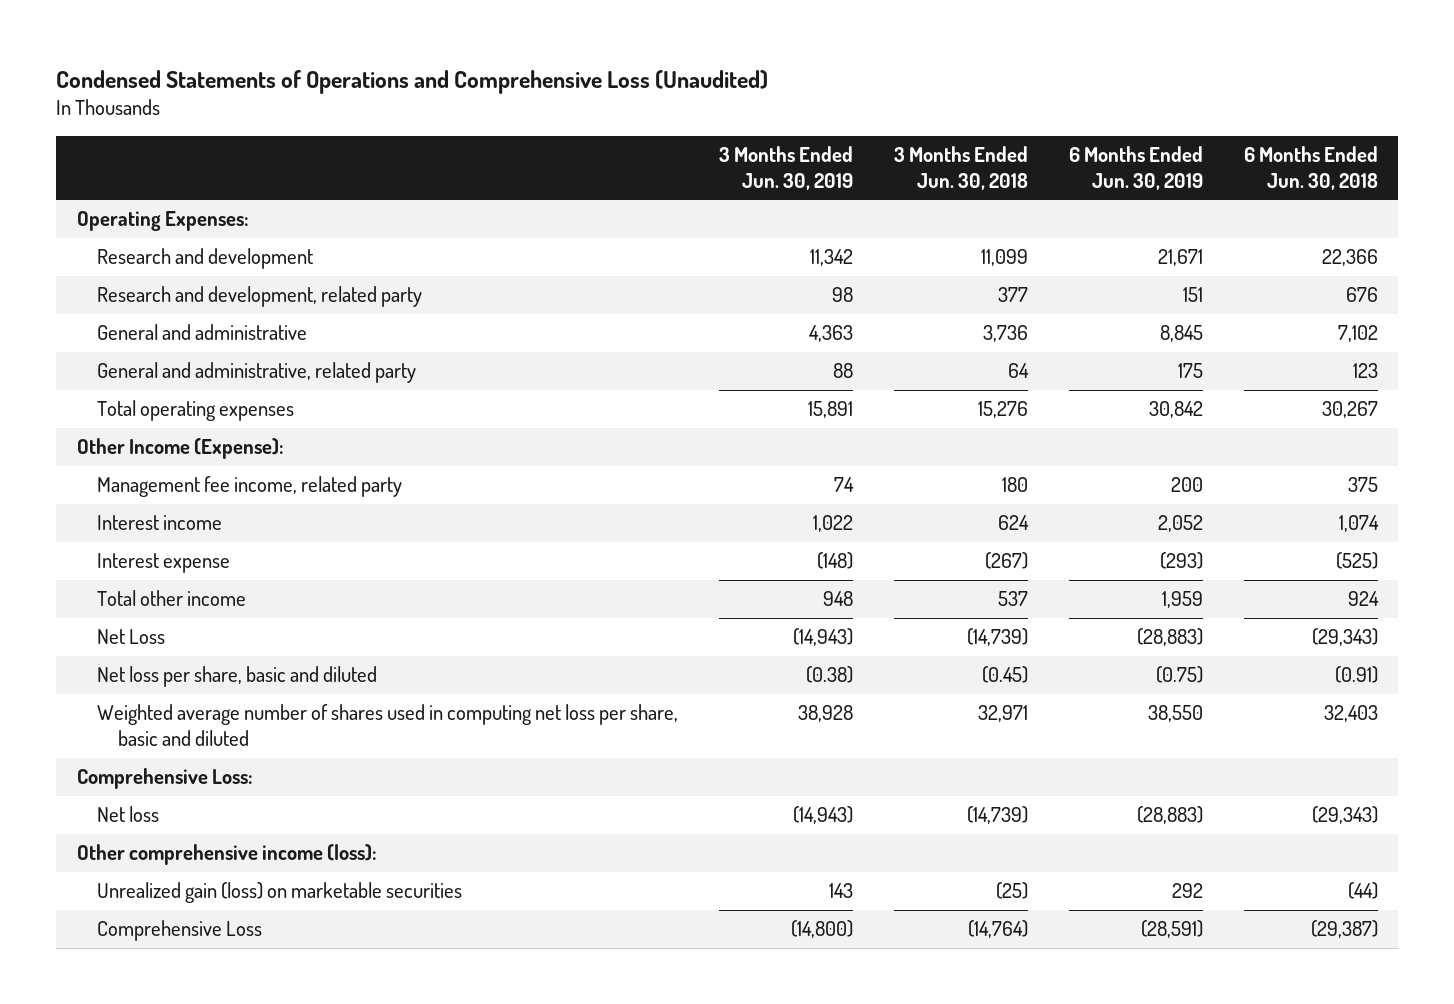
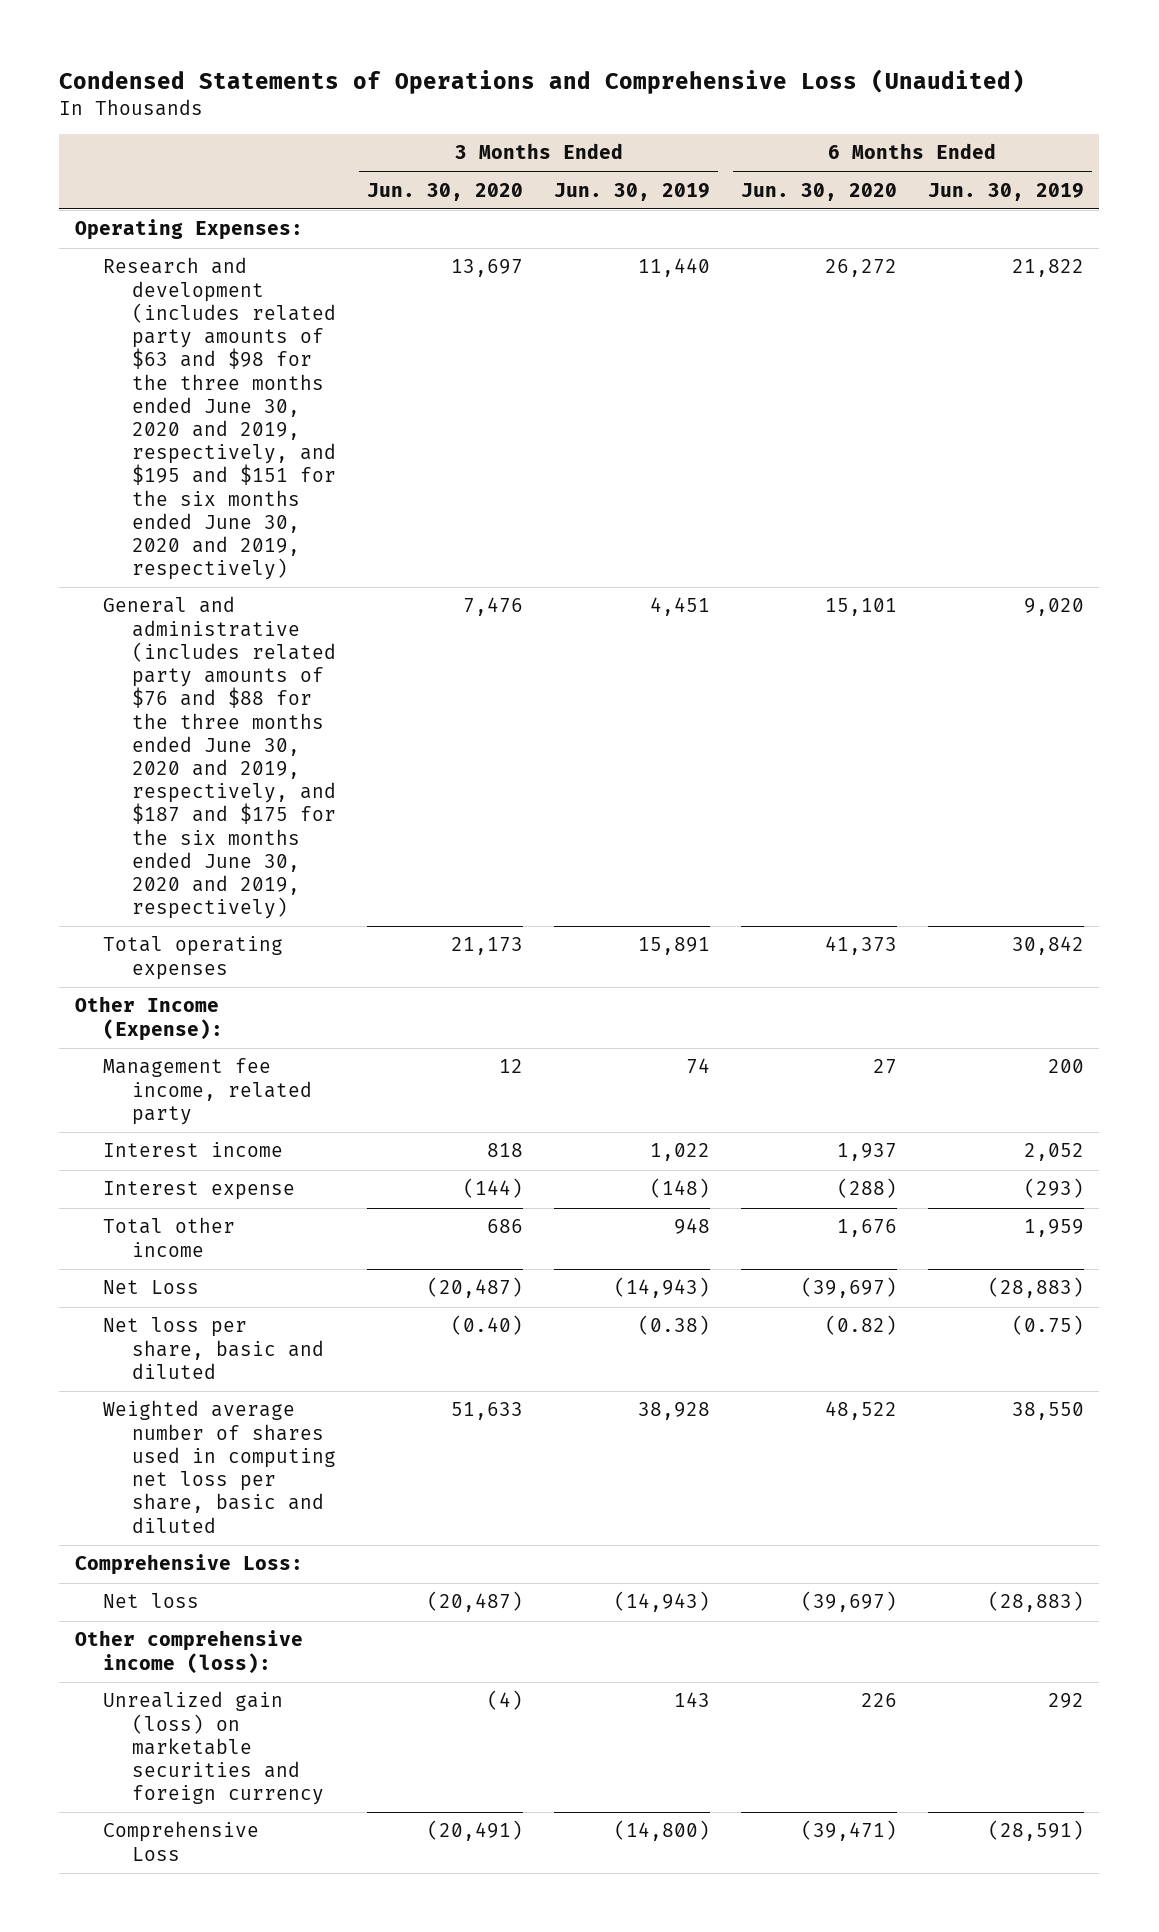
[893,145,1028,191] 3 Months Ended Jun. 30, 2018 -> none
[1243,145,1378,191] 6 Months Ended Jun. 30, 2018 -> none
none -> [367,182,524,201] Jun. 30, 2020
none -> [741,182,898,201] Jun. 30, 2020
[97,248,314,270] Research and development -> none
[97,286,423,308] Research and development, related party -> none
[97,324,308,341] General and administrative -> none
[97,362,417,384] General and administrative, related party -> none
none -> [103,257,337,581] Research and development (includes related party amounts of $63 and $98 for the three months ended June 30, 2020 and 2019, respectively, and $195 and $151 for the six months ended June 30, 2020 and 2019, respectively)
none -> [103,596,337,920] General and administrative (includes related party amounts of $76 and $88 for the three months ended June 30, 2020 and 2019, respectively, and $187 and $175 for the six months ended June 30, 2020 and 2019, respectively)
[97,882,463,904] Unrealized gain (loss) on marketable securities -> [103,1691,325,1806] Unrealized gain (loss) on marketable securities and foreign currency

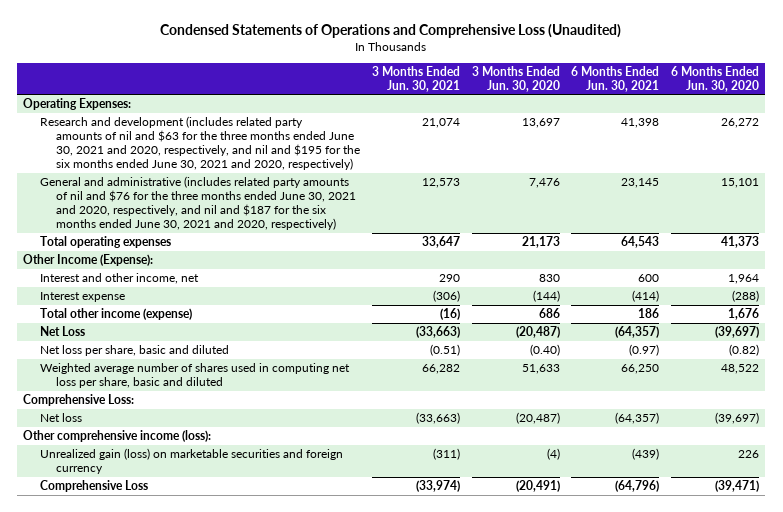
[554,182,711,201] Jun. 30, 2019 -> none
[927,182,1084,201] Jun. 30, 2019 -> none
none -> [371,65,460,92] 3 Months Ended Jun. 30, 2021
none -> [571,65,660,92] 6 Months Ended Jun. 30, 2021
[103,257,337,581] Research and development (includes related party amounts of $63 and $98 for the three months ended June 30, 2020 and 2019, respectively, and $195 and $151 for the six months ended June 30, 2020 and 2019, respectively) -> [39,116,360,171] Research and development (includes related party amounts of nil and $63 for the three months ended June 30, 2021 and 2020, respectively, and nil and $195 for the six months ended June 30, 2021 and 2020, respectively)
[103,596,337,920] General and administrative (includes related party amounts of $76 and $88 for the three months ended June 30, 2020 and 2019, respectively, and $187 and $175 for the six months ended June 30, 2020 and 2019, respectively) -> [39,176,356,231] General and administrative (includes related party amounts of nil and $76 for the three months ended June 30, 2021 and 2020, respectively, and nil and $187 for the six months ended June 30, 2021 and 2020, respectively)
[103,1058,313,1125] Management fee income, related party -> none
[103,1142,284,1158] Interest income -> [39,273,199,285] Interest and other income, net
[487,1143,524,1158] 818 -> [538,274,560,283] 830
[837,1143,898,1162] 1,937 -> [728,274,760,285] 1,964
[103,1217,236,1257] Total other income -> [39,308,192,321] Total other income (expense)

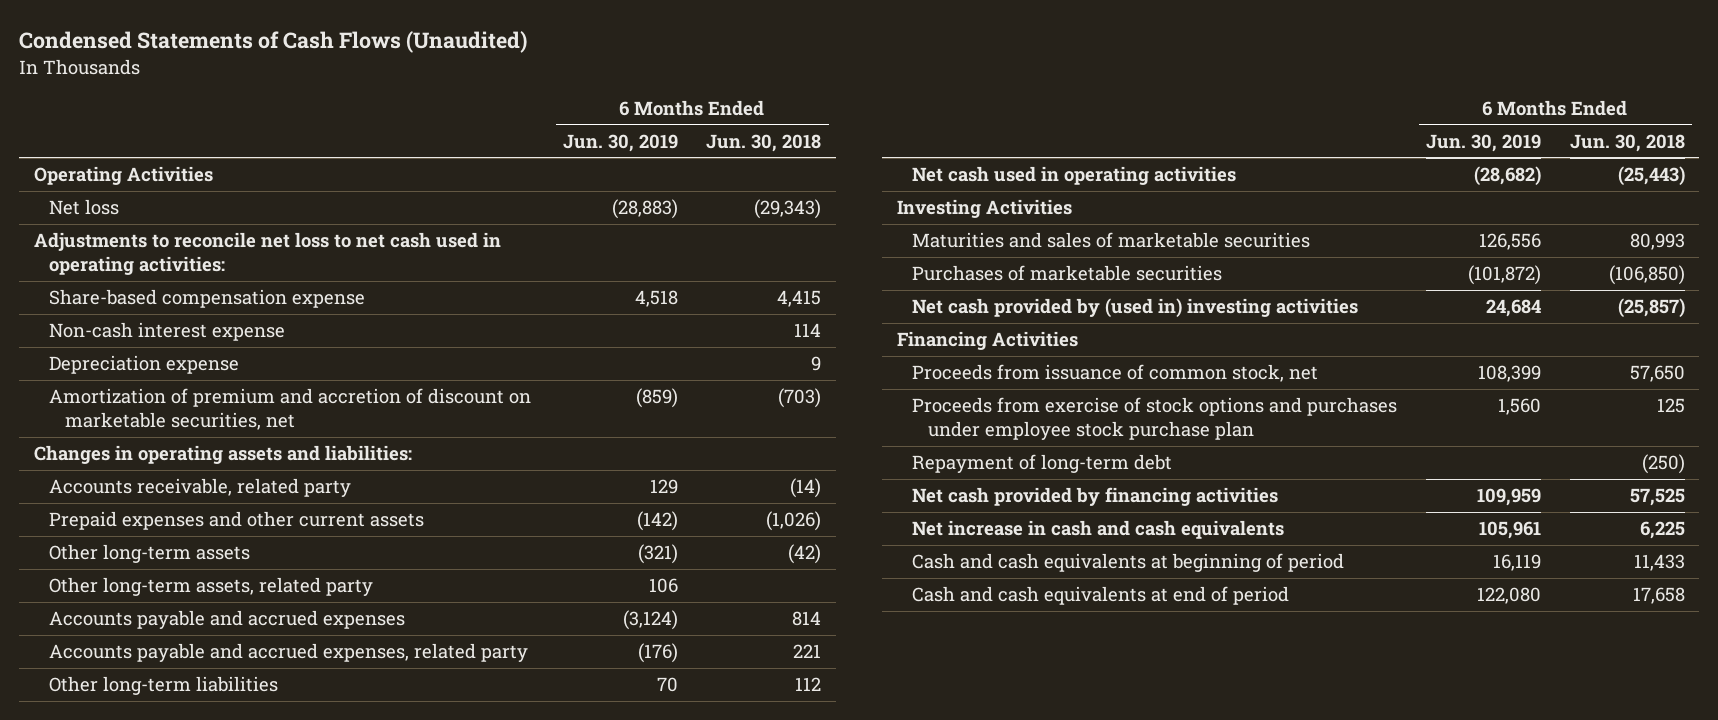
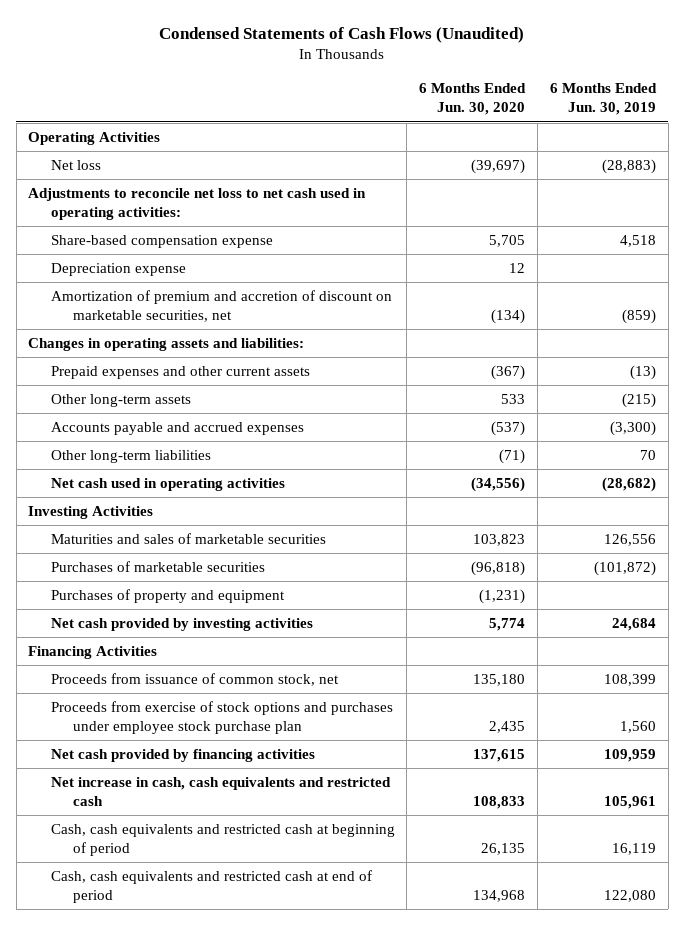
[706,133,822,152] Jun. 30, 2018 -> none
none -> [419,83,527,116] 6 Months Ended Jun. 30, 2020
[49,322,286,342] Non-cash interest expense -> none
[49,478,352,498] Accounts receivable, related party -> none
[49,577,374,597] Other long-term assets, related party -> none
[49,643,529,663] Accounts payable and accrued expenses, related party -> none
[636,511,678,532] (142) -> [629,364,656,380] (13)
[637,544,678,565] (321) -> [621,392,656,408] (215)
[622,610,678,631] (3,124) -> [609,420,656,436] (3,300)
none -> [50,588,285,603] Purchases of property and equipment
[912,298,1359,319] Net cash provided by (used in) investing activities -> [50,617,313,631] Net cash provided by investing activities
[912,454,1173,474] Repayment of long-term debt -> none
[912,520,1285,540] Net increase in cash and cash equivalents -> [50,776,391,807] Net increase in cash, cash equivalents and restricted cash
[912,553,1345,573] Cash and cash equivalents at beginning of period -> [50,823,395,857] Cash, cash equivalents and restricted cash at beginning of period
[912,586,1290,606] Cash and cash equivalents at end of period -> [50,869,372,904] Cash, cash equivalents and restricted cash at end of period

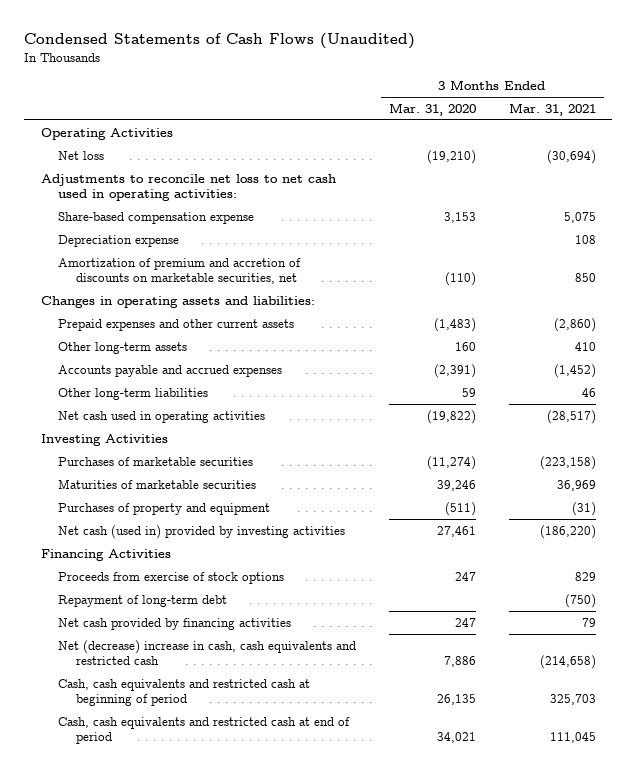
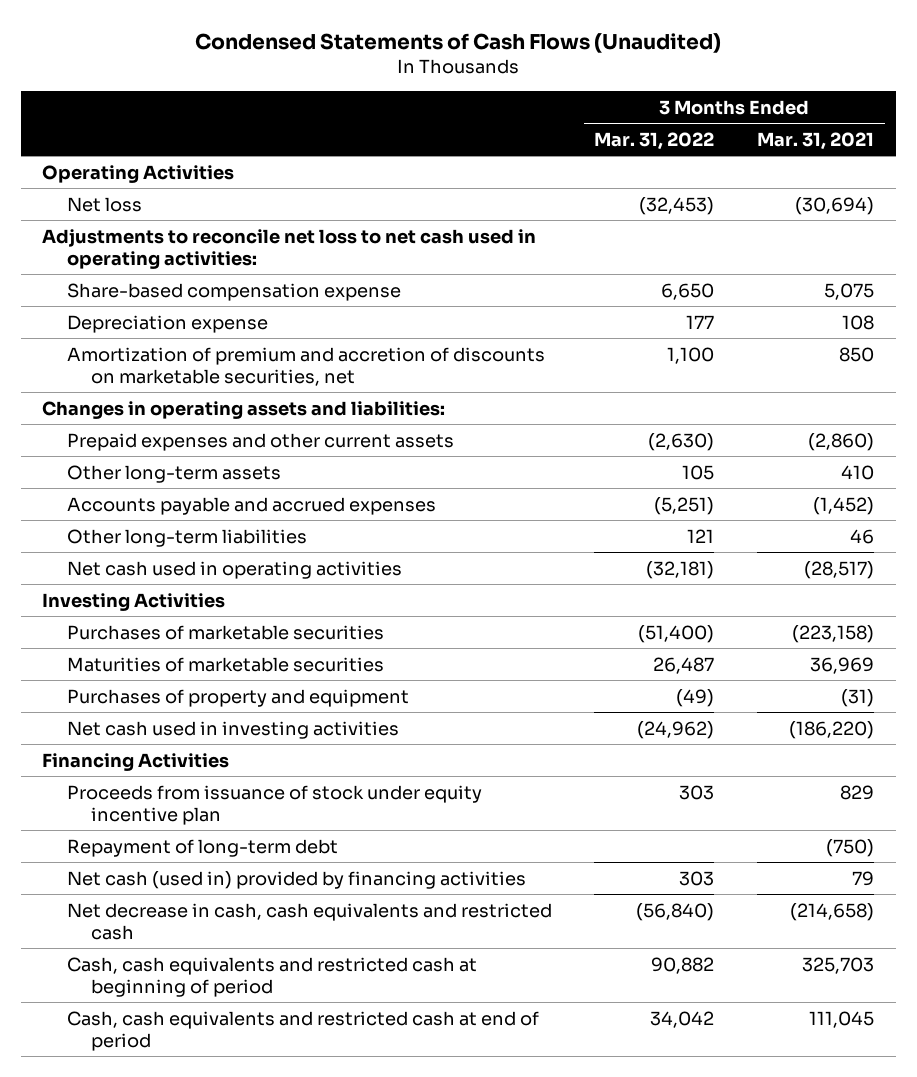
[389,103,477,117] Mar. 31, 2020 -> none
none -> [594,131,715,150] Mar. 31, 2022
[58,524,346,539] Net cash (used in) provided by investing activities -> [66,720,399,739] Net cash used in investing activities
[58,571,285,584] Proceeds from exercise of stock options -> [66,784,482,825] Proceeds from issuance of stock under equity incentive plan
[58,617,292,630] Net cash provided by financing activities -> [66,870,526,889] Net cash (used in) provided by financing activities
[58,639,357,665] Net (decrease) increase in cash, cash equivalents and restricted cash -> [66,902,552,940] Net decrease in cash, cash equivalents and restricted cash

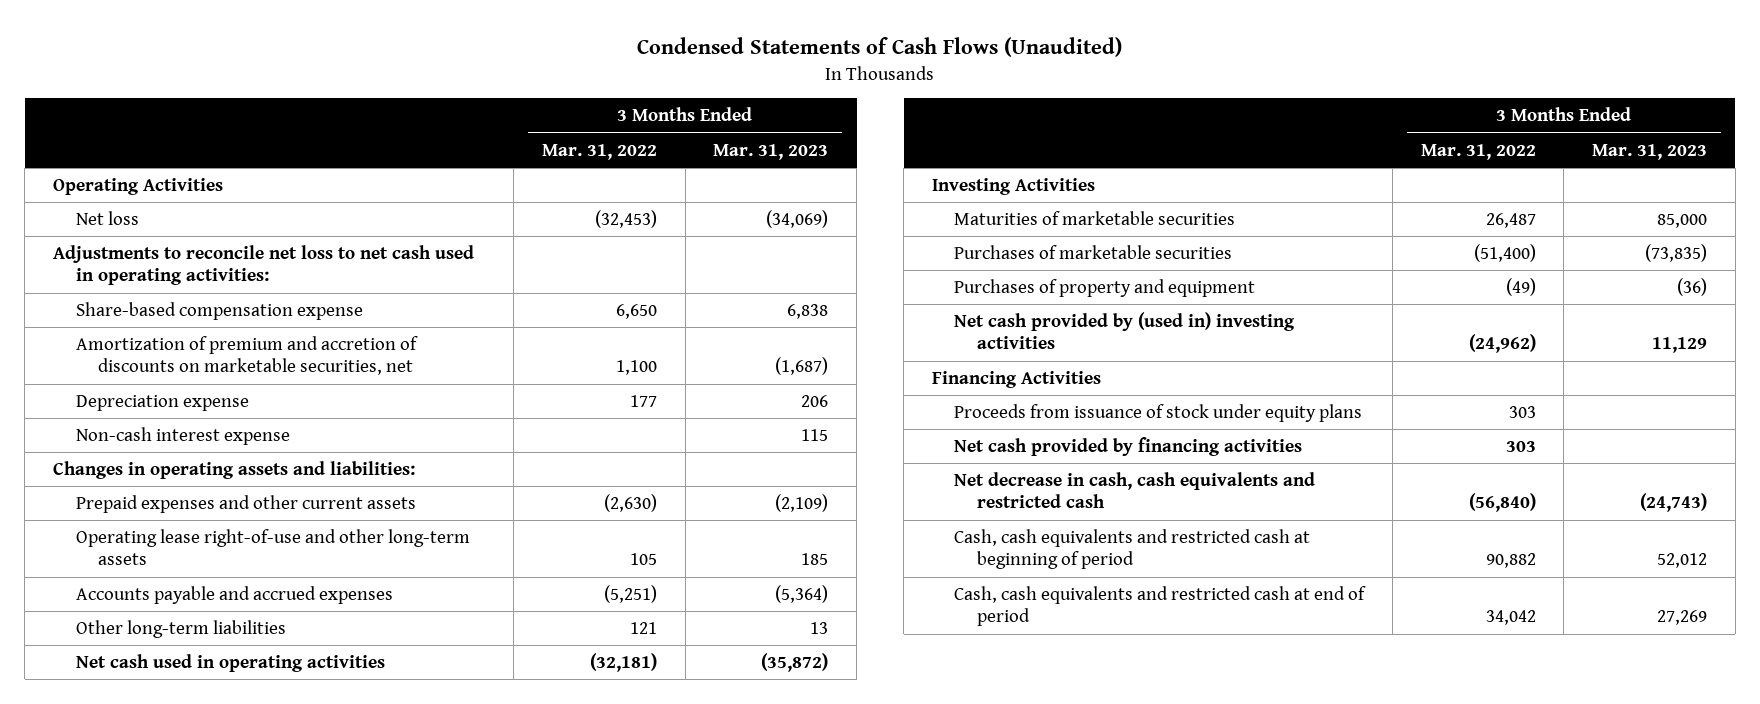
[757,131,875,150] Mar. 31, 2021 -> none
none -> [713,143,829,160] Mar. 31, 2023
[66,314,268,333] Depreciation expense -> [75,395,249,412] Depreciation expense
none -> [75,427,290,446] Non-cash interest expense
[66,464,281,483] Other long-term assets -> none
none -> [75,529,470,566] Operating lease right-of-use and other long-term assets
[66,624,384,640] Purchases of marketable securities -> [954,245,1233,260] Purchases of marketable securities
[66,720,399,739] Net cash used in investing activities -> [954,312,1296,350] Net cash provided by (used in) investing activities
[66,838,338,857] Repayment of long-term debt -> none
[66,784,482,825] Proceeds from issuance of stock under equity incentive plan -> [954,404,1363,423] Proceeds from issuance of stock under equity plans
[66,870,526,889] Net cash (used in) provided by financing activities -> [954,437,1303,457] Net cash provided by financing activities

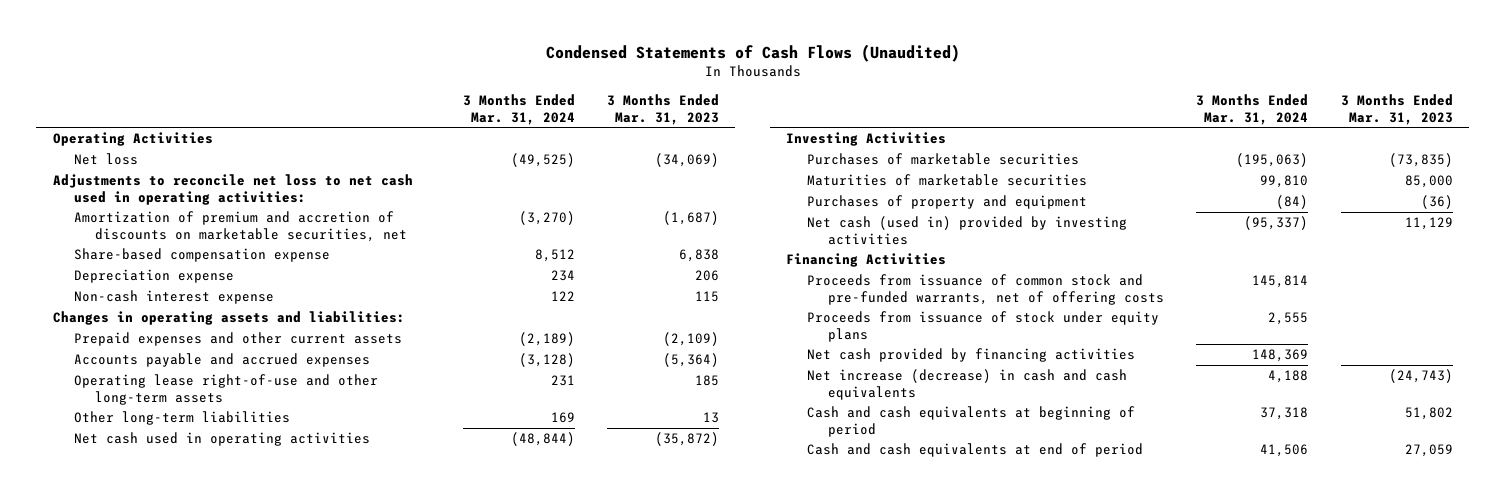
[541,143,657,160] Mar. 31, 2022 -> none
none -> [463,94,576,125] 3 Months Ended Mar. 31, 2024
[75,302,363,321] Share-based compensation expense -> [73,248,330,263] Share-based compensation expense
[75,529,470,566] Operating lease right-of-use and other long-term assets -> [73,374,378,405] Operating lease right-of-use and other long-term assets
[954,211,1236,226] Maturities of marketable securities -> [806,174,1087,187] Maturities of marketable securities
[954,312,1296,350] Net cash provided by (used in) investing activities -> [806,216,1127,245] Net cash (used in) provided by investing activities
none -> [806,274,1165,305] Proceeds from issuance of common stock and pre-funded warrants, net of offering costs
[954,472,1316,509] Net decrease in cash, cash equivalents and restricted cash -> [806,369,1127,400] Net increase (decrease) in cash and cash equivalents
[954,529,1311,570] Cash, cash equivalents and restricted cash at beginning of period -> [806,406,1135,437] Cash and cash equivalents at beginning of period
[1657,553,1708,569] 52,012 -> [1404,407,1453,421] 51,802
[954,586,1367,627] Cash, cash equivalents and restricted cash at end of period -> [806,443,1143,458] Cash and cash equivalents at end of period
[1657,610,1708,626] 27,269 -> [1404,444,1453,458] 27,059

